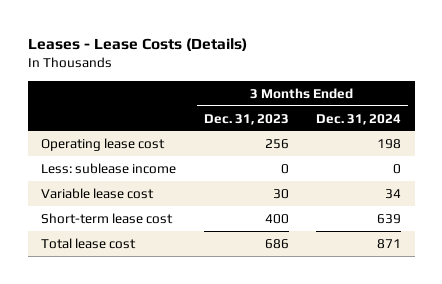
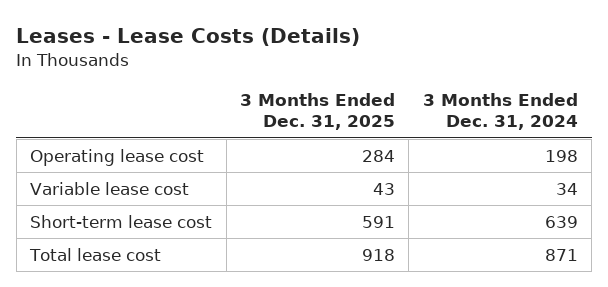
[203,113,289,125] Dec. 31, 2023 -> none
none -> [239,93,395,131] 3 Months Ended Dec. 31, 2025
[41,162,177,174] Less: sublease income -> none

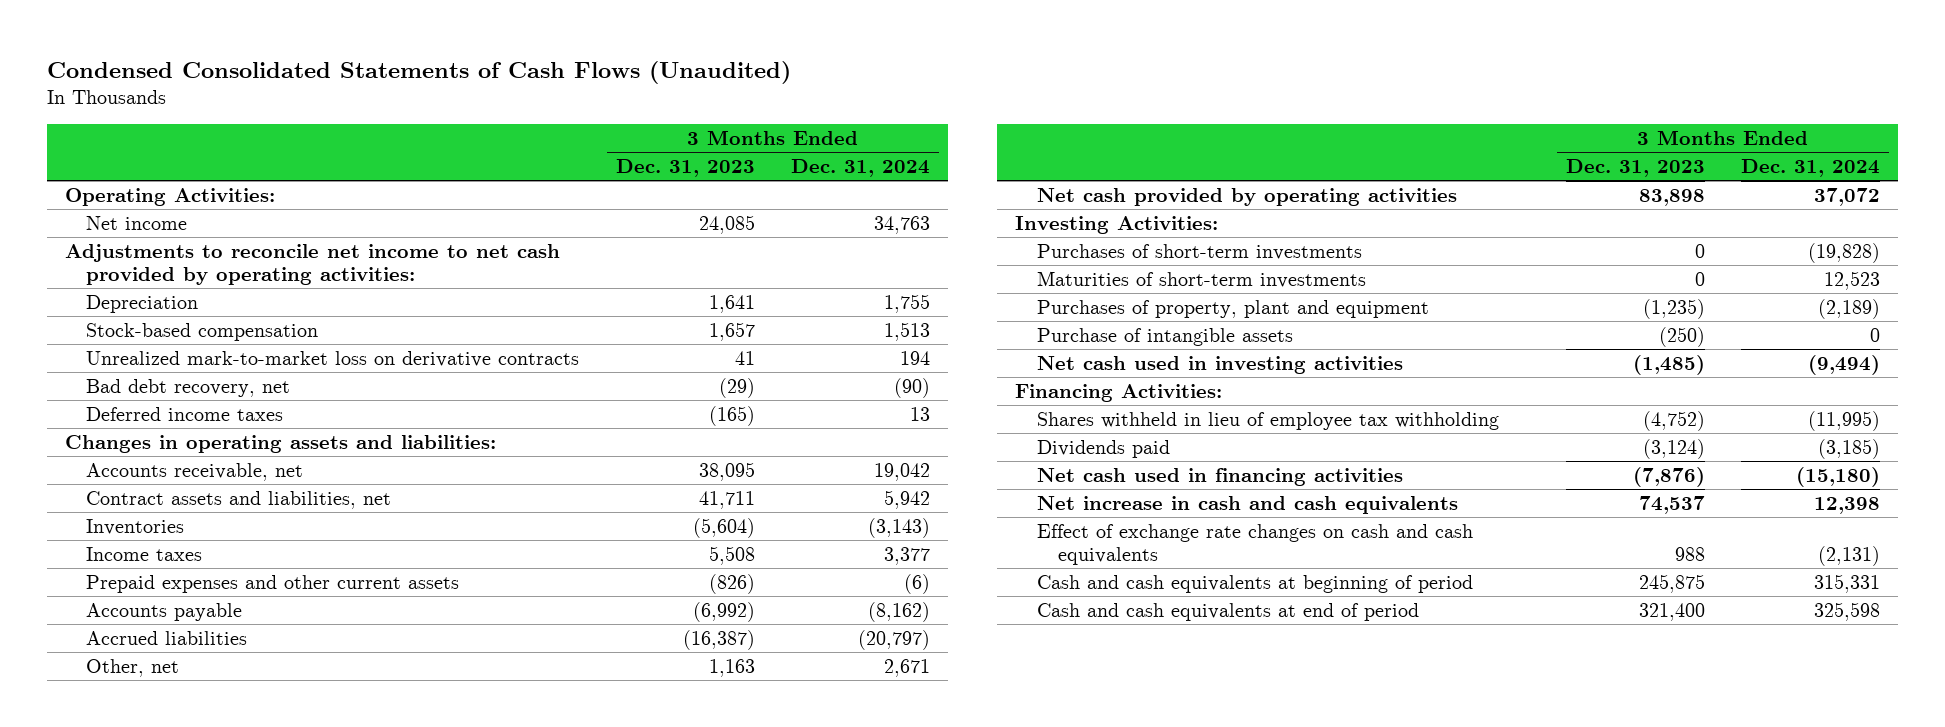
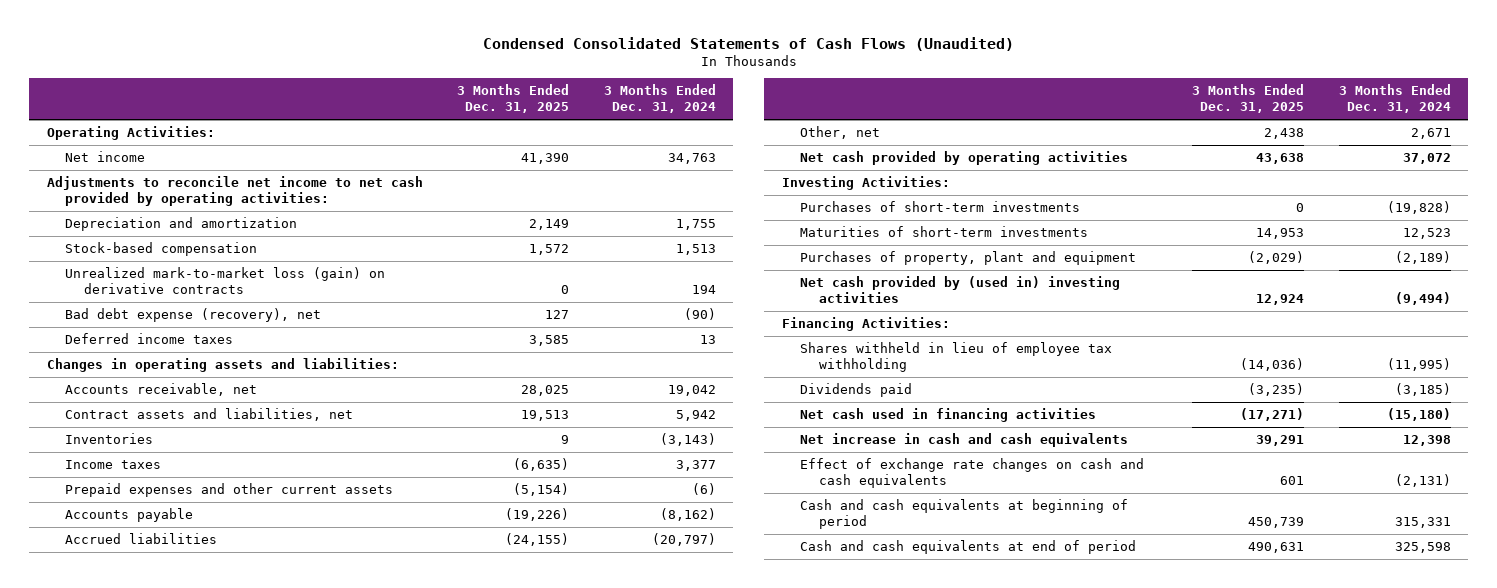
[615,158,755,177] Dec. 31, 2023 -> none
none -> [457,84,570,114] 3 Months Ended Dec. 31, 2025
[86,294,199,313] Depreciation -> [65,217,298,232] Depreciation and amortization
[86,350,580,367] Unrealized mark-to-market loss on derivative contracts -> [65,267,386,295] Unrealized mark-to-market loss (gain) on derivative contracts
[86,378,291,397] Bad debt recovery, net -> [65,308,322,323] Bad debt expense (recovery), net
[1036,327,1293,346] Purchase of intangible assets -> none
[1036,355,1403,374] Net cash used in investing activities -> [800,276,1121,304] Net cash provided by (used in) investing activities

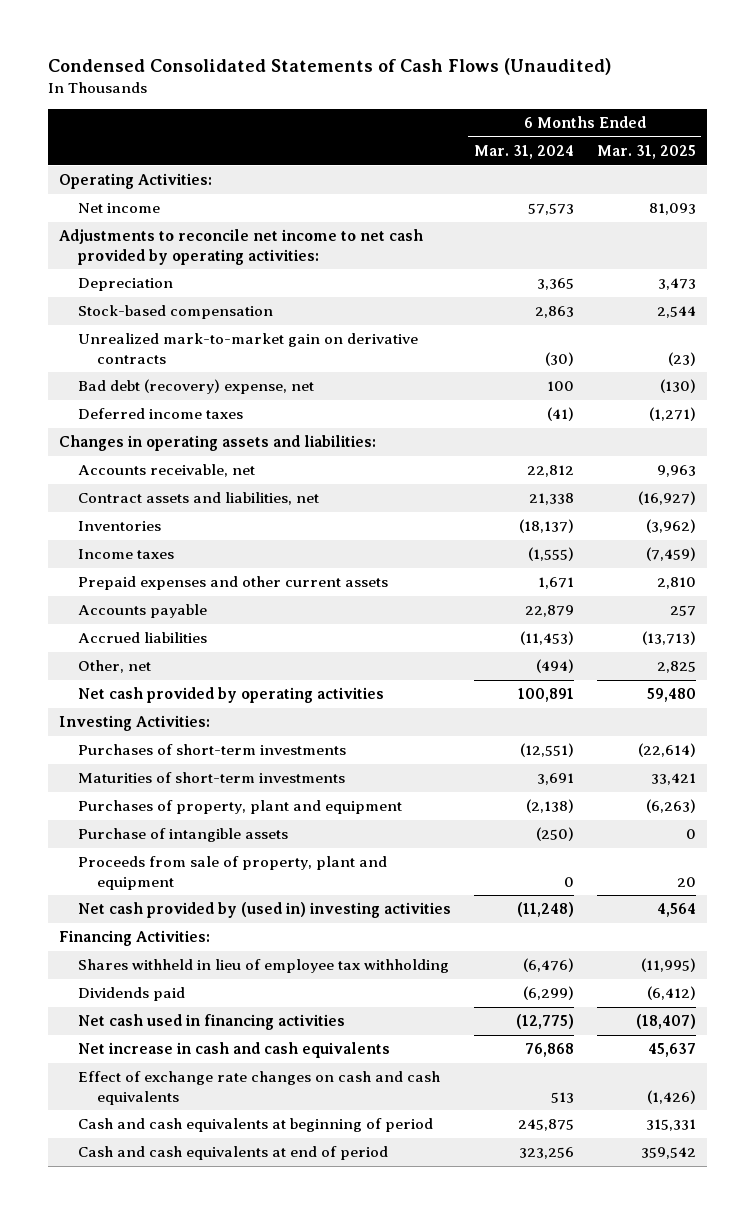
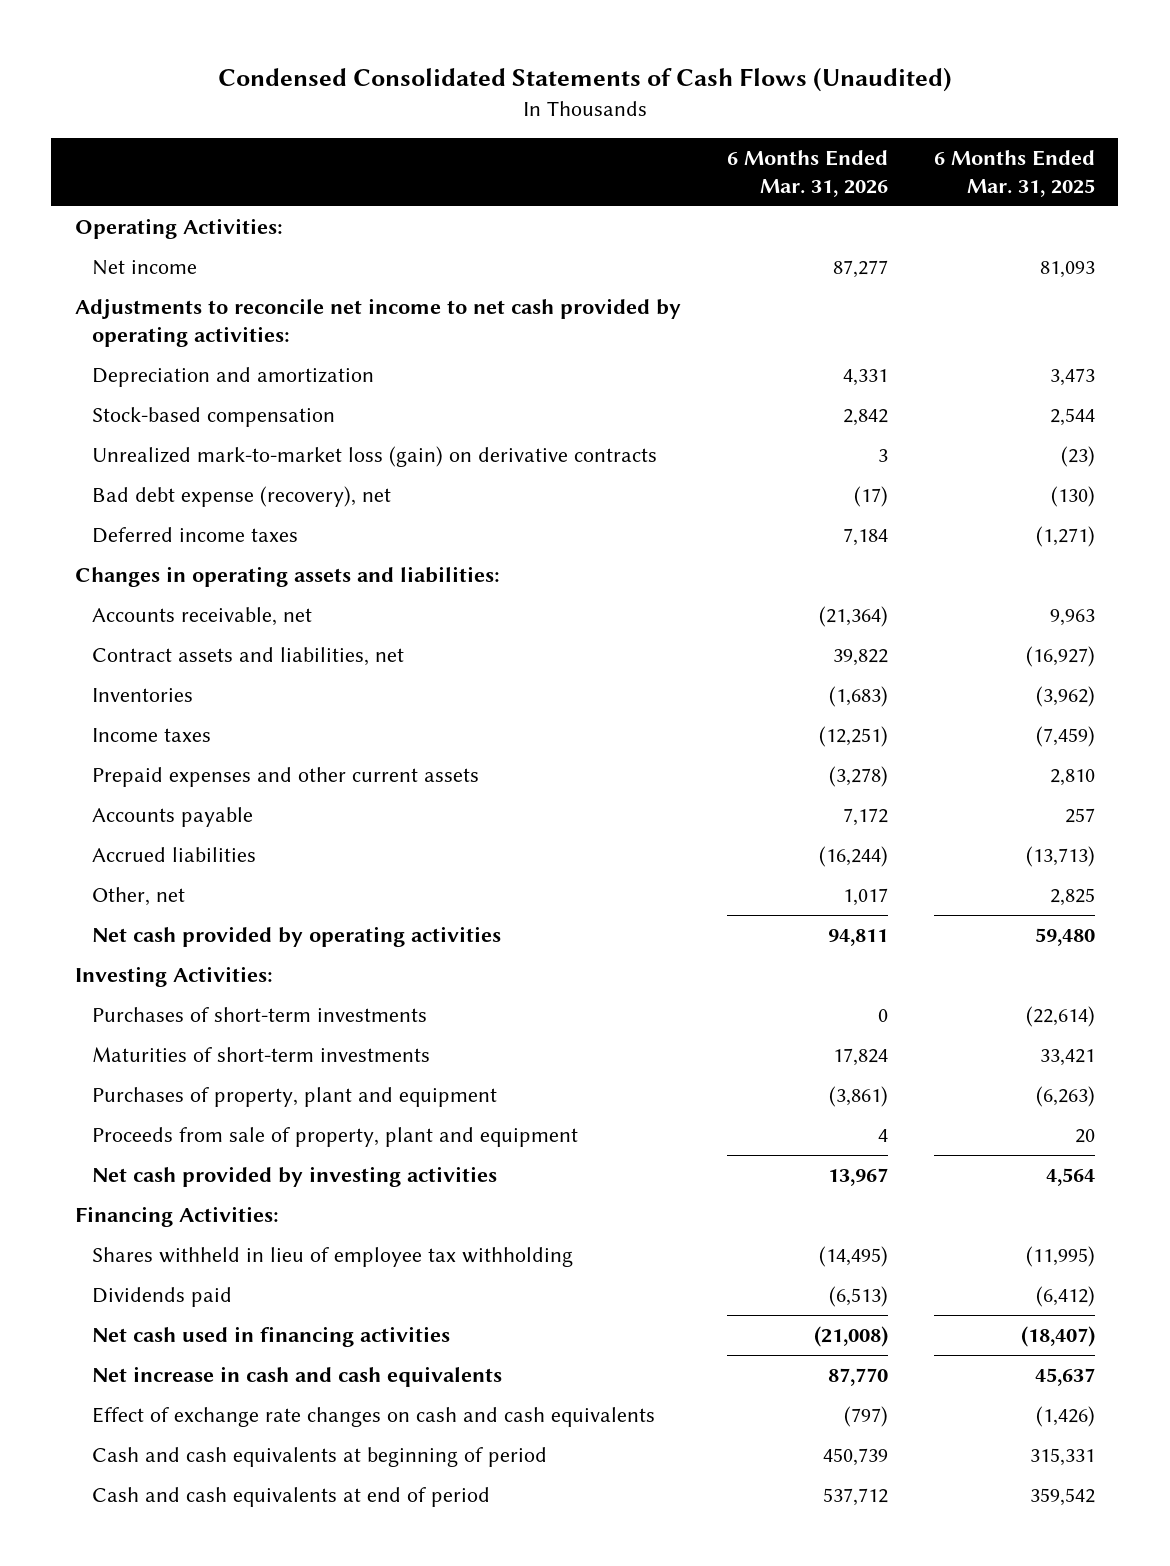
[473,145,574,160] Mar. 31, 2024 -> none
none -> [726,149,888,197] 6 Months Ended Mar. 31, 2026
[78,278,174,292] Depreciation -> [92,367,375,388] Depreciation and amortization
[78,333,419,364] Unrealized mark-to-market gain on derivative contracts -> [92,446,658,468] Unrealized mark-to-market loss (gain) on derivative contracts
[78,379,315,395] Bad debt (recovery) expense, net -> [92,486,392,508] Bad debt expense (recovery), net
[78,828,289,843] Purchase of intangible assets -> none
[78,902,452,919] Net cash provided by (used in) investing activities -> [92,1166,498,1188] Net cash provided by investing activities

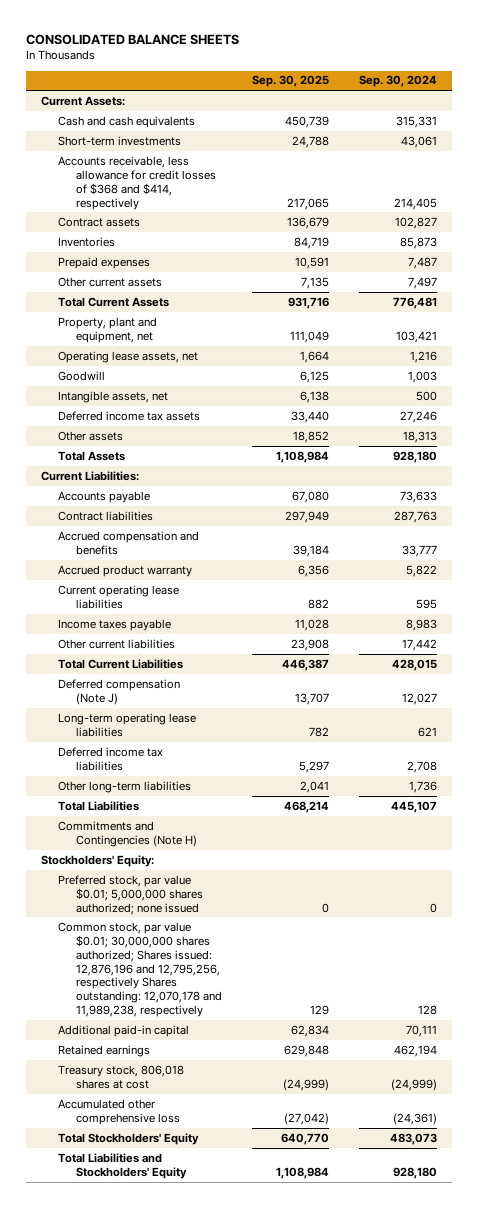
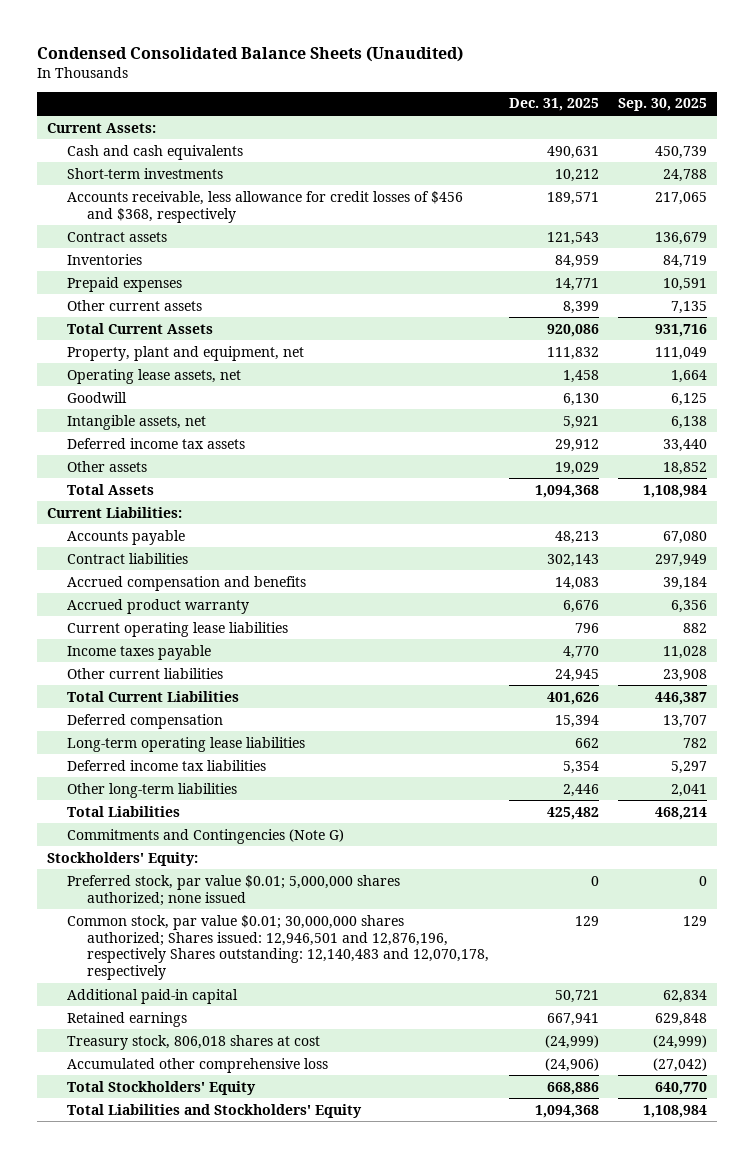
[26,33,240,45] CONSOLIDATED BALANCE SHEETS -> [36,45,463,62] Condensed Consolidated Balance Sheets (Unaudited)
[358,75,437,88] Sep. 30, 2024 -> none
none -> [508,98,599,112] Dec. 31, 2025
[58,155,216,210] Accounts receivable, less allowance for credit losses of $368 and $414, respectively -> [67,190,464,223] Accounts receivable, less allowance for credit losses of $456 and $368, respectively
[58,678,181,705] Deferred compensation (Note J) -> [67,713,224,729] Deferred compensation
[58,820,197,847] Commitments and Contingencies (Note H) -> [67,828,345,844] Commitments and Contingencies (Note G)
[58,921,222,1018] Common stock, par value $0.01; 30,000,000 shares authorized; Shares issued: 12,876,196 and 12,795,256, respectively Shares outstanding: 12,070,178 and 11,989,238, respectively -> [67,914,490,981] Common stock, par value $0.01; 30,000,000 shares authorized; Shares issued: 12,946,501 and 12,876,196, respectively Shares outstanding: 12,140,483 and 12,070,178, respectively

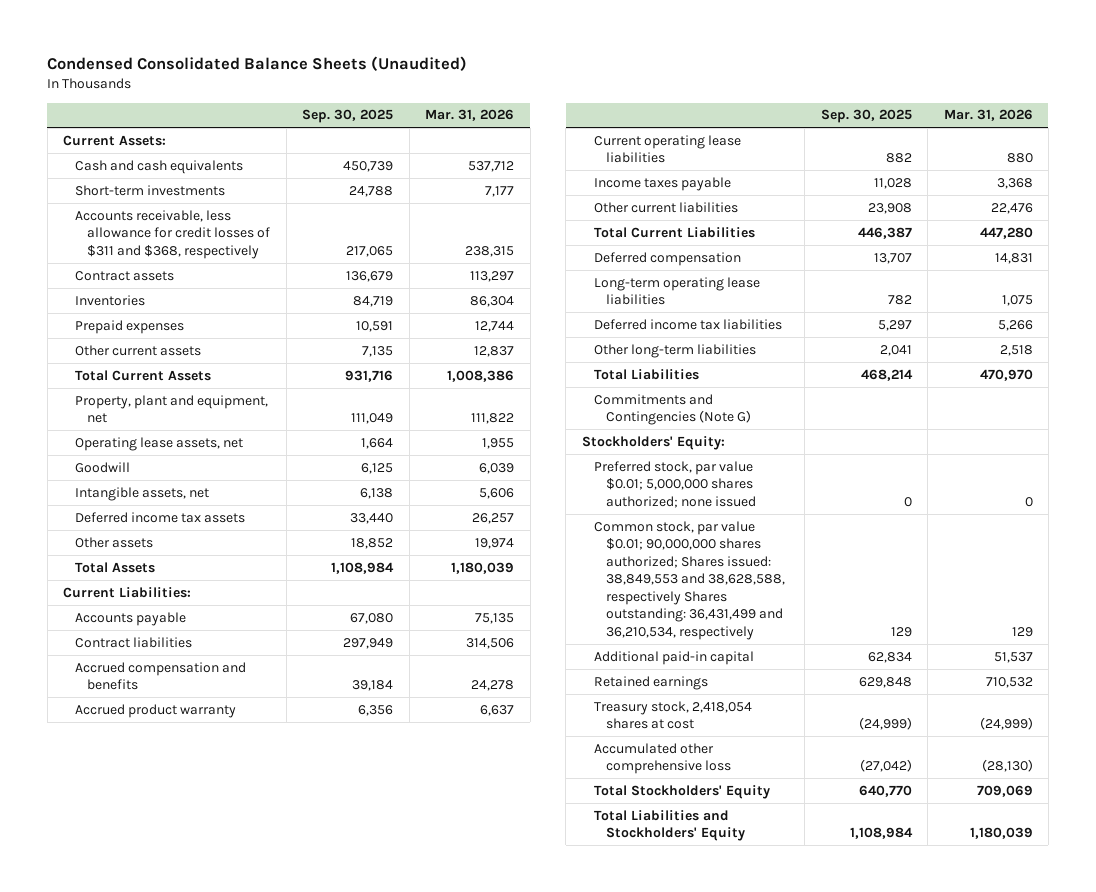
[508,98,599,112] Dec. 31, 2025 -> none
none -> [425,109,515,122] Mar. 31, 2026
[67,190,464,223] Accounts receivable, less allowance for credit losses of $456 and $368, respectively -> [75,209,271,259] Accounts receivable, less allowance for credit losses of $311 and $368, respectively
[67,914,490,981] Common stock, par value $0.01; 30,000,000 shares authorized; Shares issued: 12,946,501 and 12,876,196, respectively Shares outstanding: 12,140,483 and 12,070,178, respectively -> [593,520,785,640] Common stock, par value $0.01; 90,000,000 shares authorized; Shares issued: 38,849,553 and 38,628,588, respectively Shares outstanding: 36,431,499 and 36,210,534, respectively
[67,1034,321,1050] Treasury stock, 806,018 shares at cost -> [593,700,752,730] Treasury stock, 2,418,054 shares at cost

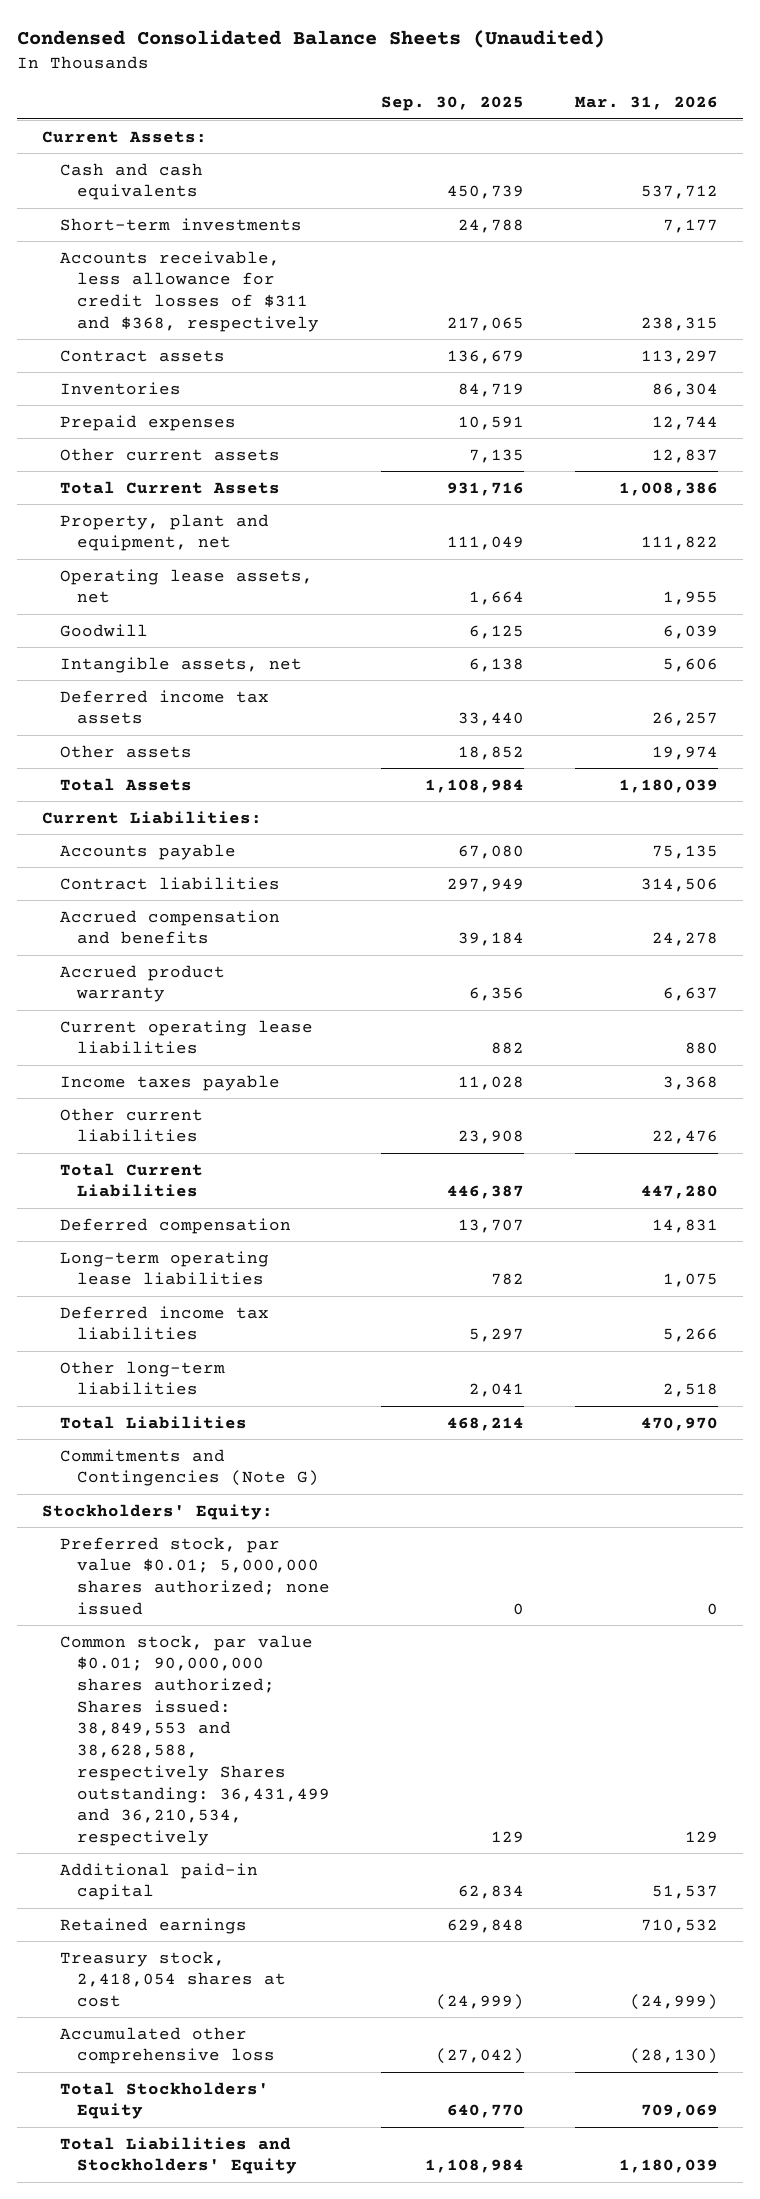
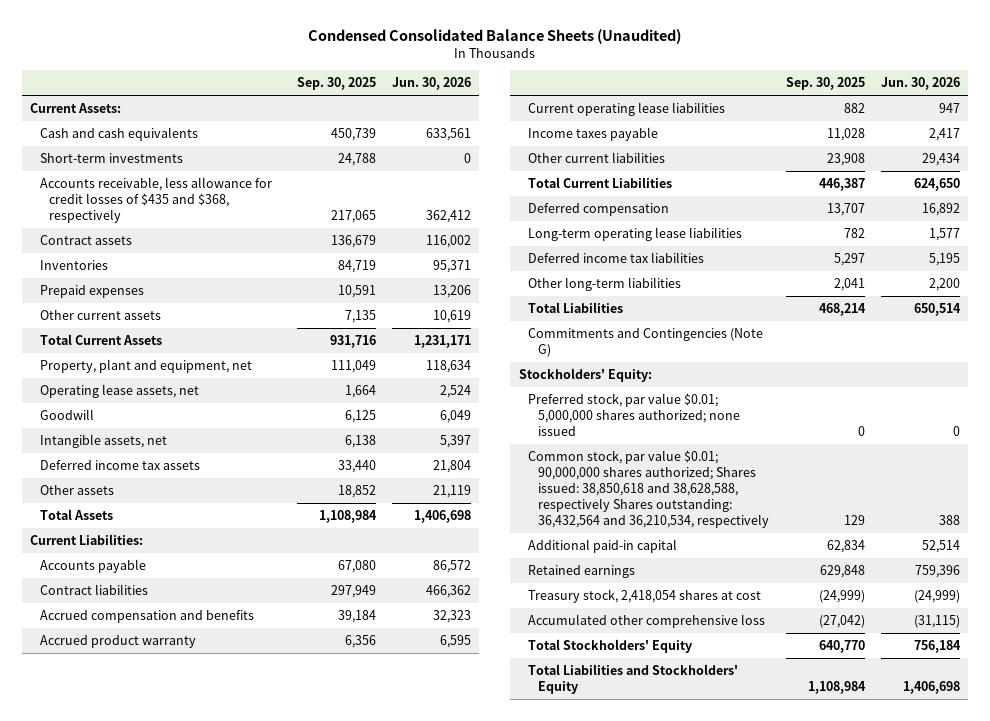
[574,96,718,111] Mar. 31, 2026 -> none
none -> [392,77,472,91] Jun. 30, 2026
[59,250,320,332] Accounts receivable, less allowance for credit losses of $311 and $368, respectively -> [39,177,272,224] Accounts receivable, less allowance for credit losses of $435 and $368, respectively
[59,1634,331,1846] Common stock, par value $0.01; 90,000,000 shares authorized; Shares issued: 38,849,553 and 38,628,588, respectively Shares outstanding: 36,431,499 and 36,210,534, respectively -> [528,450,770,529] Common stock, par value $0.01; 90,000,000 shares authorized; Shares issued: 38,850,618 and 38,628,588, respectively Shares outstanding: 36,432,564 and 36,210,534, respectively

